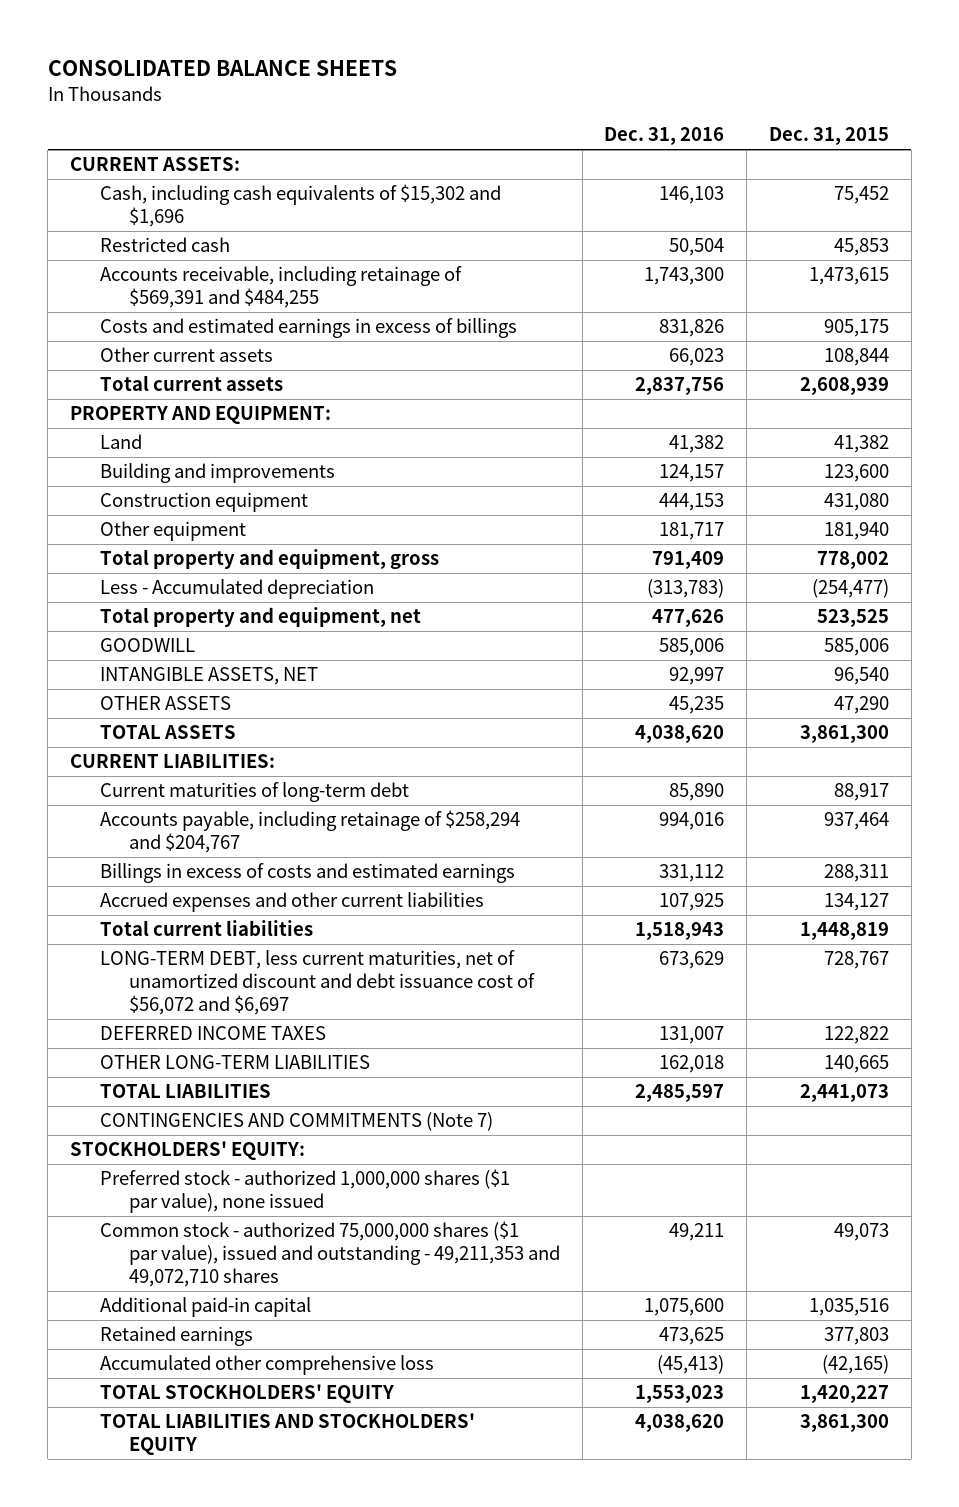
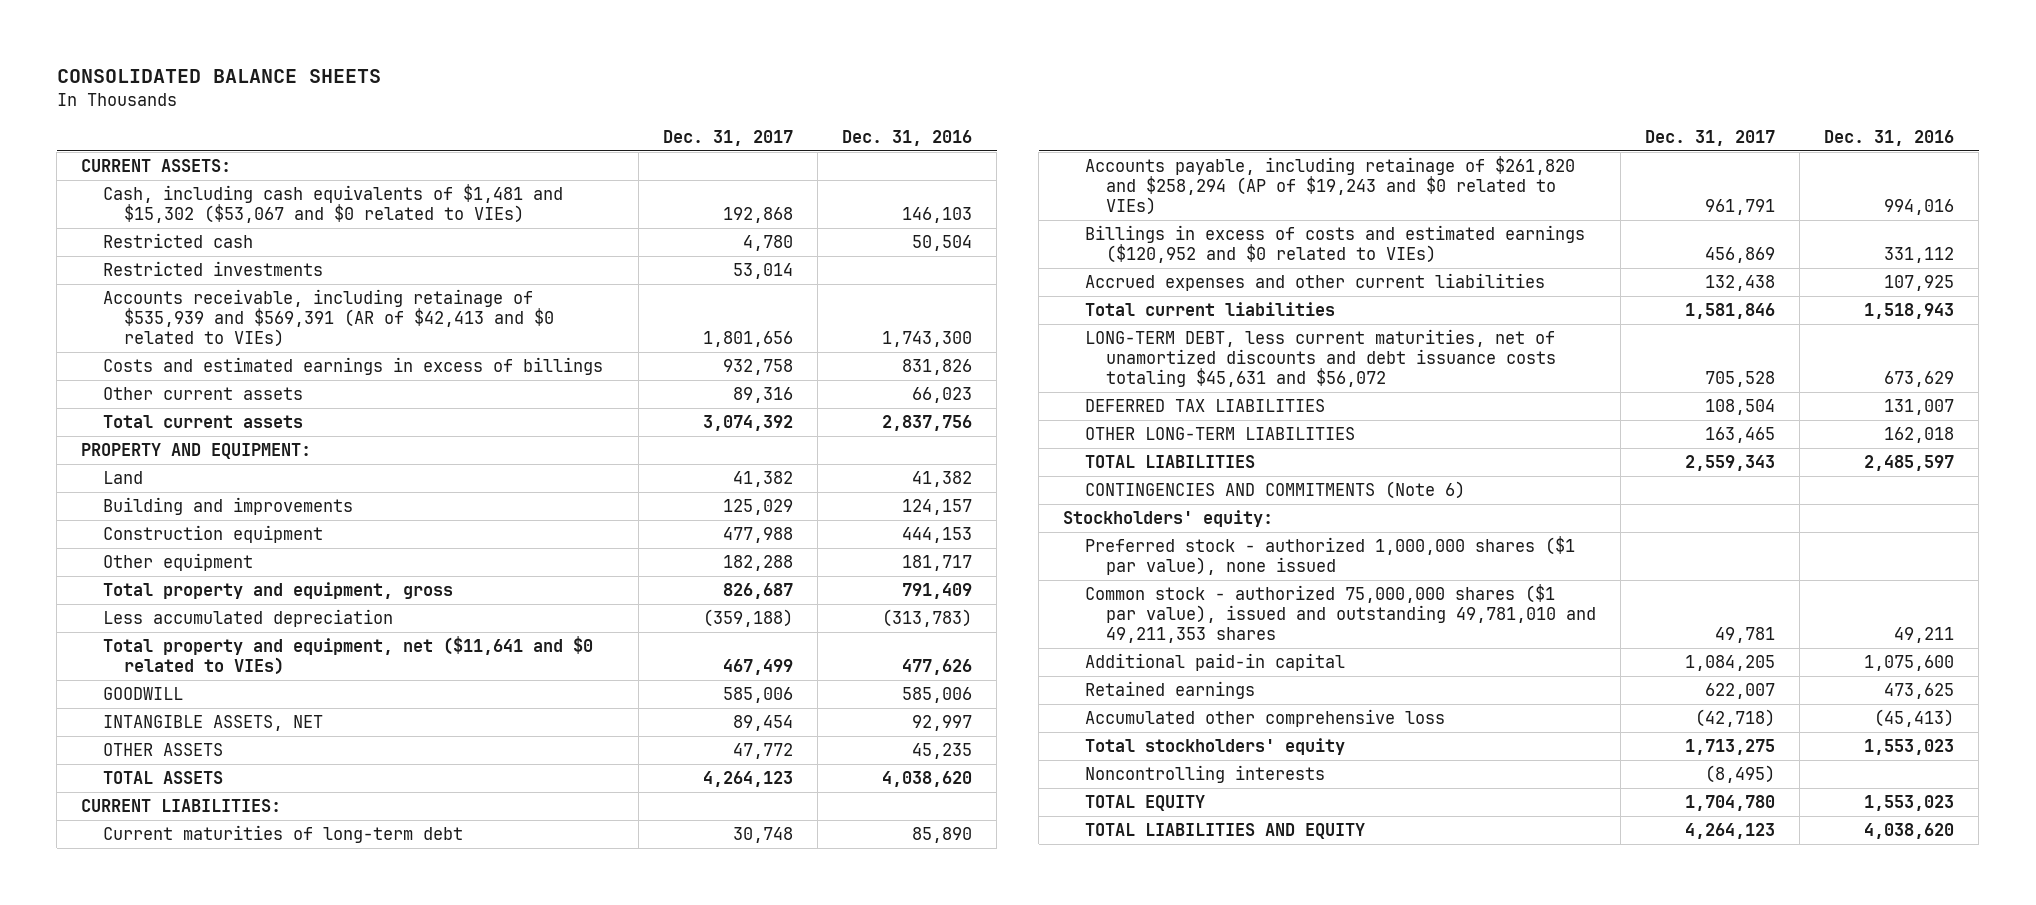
[769,126,890,145] Dec. 31, 2015 -> none
none -> [663,129,794,146] Dec. 31, 2017
[99,184,501,227] Cash, including cash equivalents of $15,302 and $1,696 -> [102,184,563,224] Cash, including cash equivalents of $1,481 and $15,302 ($53,067 and $0 related to VIEs)
none -> [102,261,323,277] Restricted investments
[99,266,462,308] Accounts receivable, including retainage of $569,391 and $484,255 -> [102,289,555,348] Accounts receivable, including retainage of $535,939 and $569,391 (AR of $42,413 and $0 related to VIEs)
[99,579,374,600] Less - Accumulated depreciation -> [102,609,393,628] Less accumulated depreciation
[99,607,421,628] Total property and equipment, net -> [102,636,593,676] Total property and equipment, net ($11,641 and $0 related to VIEs)
[99,810,520,853] Accounts payable, including retainage of $258,294 and $204,767 -> [1084,156,1575,216] Accounts payable, including retainage of $261,820 and $258,294 (AP of $19,243 and $0 related to VIEs)
[99,863,515,884] Billings in excess of costs and estimated earnings -> [1084,225,1585,264] Billings in excess of costs and estimated earnings ($120,952 and $0 related to VIEs)
[99,950,535,1015] LONG-TERM DEBT, less current maturities, net of unamortized discount and debt issuance cost of $56,072 and $6,697 -> [1084,329,1557,388] LONG-TERM DEBT, less current maturities, net of unamortized discounts and debt issuance costs totaling $45,631 and $56,072
[99,1026,326,1041] DEFERRED INCOME TAXES -> [1084,399,1325,413] DEFERRED TAX LIABILITIES
[99,1112,493,1132] CONTINGENCIES AND COMMITMENTS (Note 7) -> [1084,481,1465,500] CONTINGENCIES AND COMMITMENTS (Note 6)
[70,1141,306,1161] STOCKHOLDERS' EQUITY: -> [1063,510,1274,528] Stockholders' equity:
[99,1221,560,1287] Common stock - authorized 75,000,000 shares ($1 par value), issued and outstanding - 49,211,353 and 49,072,710 shares -> [1084,584,1597,644] Common stock - authorized 75,000,000 shares ($1 par value), issued and outstanding 49,781,010 and 49,211,353 shares
[99,1384,394,1404] TOTAL STOCKHOLDERS' EQUITY -> [1084,738,1345,756] Total stockholders' equity
none -> [1084,765,1325,784] Noncontrolling interests
none -> [1084,795,1205,812] TOTAL EQUITY
[99,1413,475,1455] TOTAL LIABILITIES AND STOCKHOLDERS' EQUITY -> [1084,823,1365,840] TOTAL LIABILITIES AND EQUITY

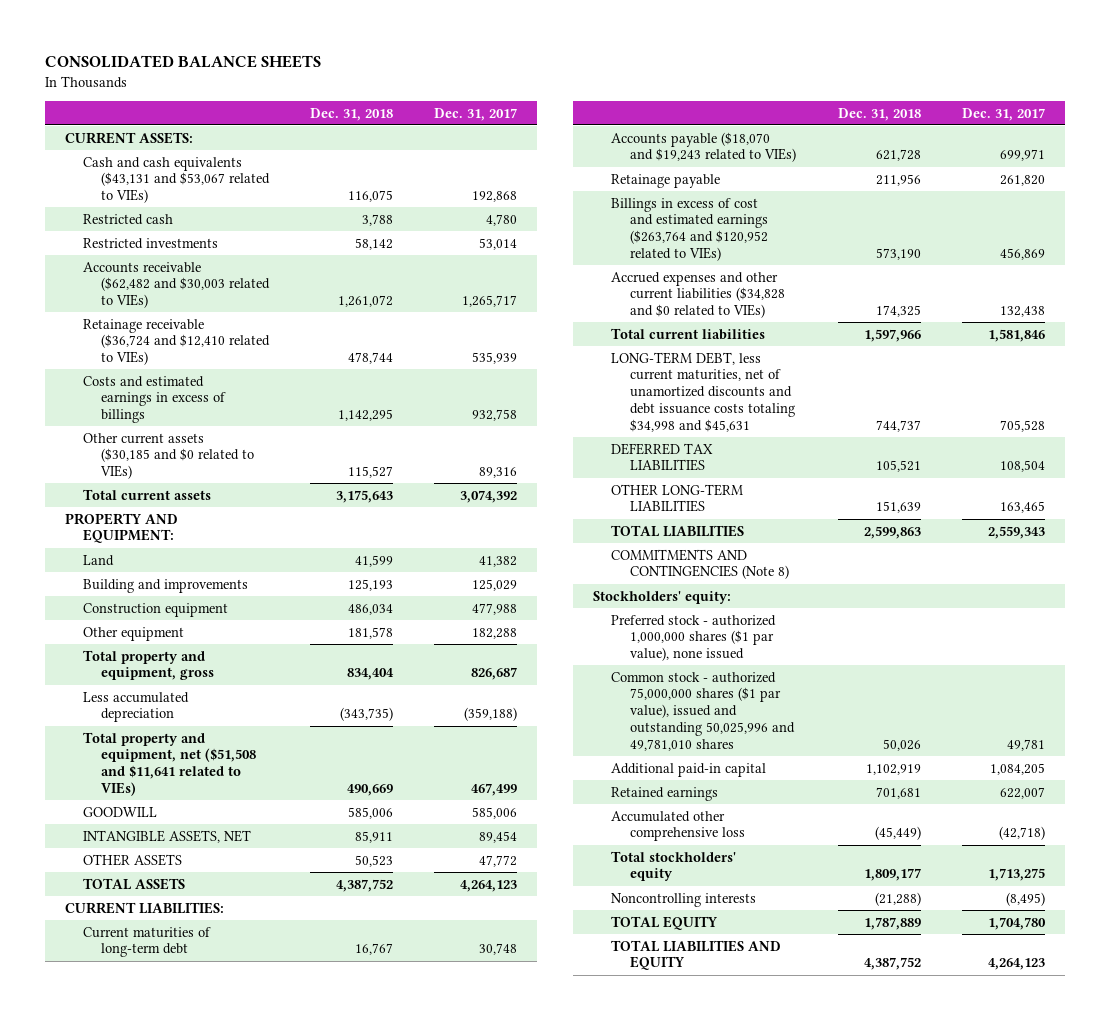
[842,129,973,146] Dec. 31, 2016 -> none
none -> [309,107,393,121] Dec. 31, 2018
[102,184,563,224] Cash, including cash equivalents of $1,481 and $15,302 ($53,067 and $0 related to VIEs) -> [83,156,271,204] Cash and cash equivalents ($43,131 and $53,067 related to VIEs)
[102,289,555,348] Accounts receivable, including retainage of $535,939 and $569,391 (AR of $42,413 and $0 related to VIEs) -> [83,261,271,309] Accounts receivable ($62,482 and $30,003 related to VIEs)
[703,331,794,348] 1,801,656 -> [461,295,517,308] 1,265,717
none -> [83,318,271,366] Retainage receivable ($36,724 and $12,410 related to VIEs)
[102,387,303,401] Other current assets -> [83,432,255,480] Other current assets ($30,185 and $0 related to VIEs)
[102,636,593,676] Total property and equipment, net ($11,641 and $0 related to VIEs) -> [83,731,257,796] Total property and equipment, net ($51,508 and $11,641 related to VIEs)
[1084,156,1575,216] Accounts payable, including retainage of $261,820 and $258,294 (AP of $19,243 and $0 related to VIEs) -> [611,131,796,163] Accounts payable ($18,070 and $19,243 related to VIEs)
[1705,199,1776,216] 961,791 -> [999,149,1045,162] 699,971
none -> [611,173,721,188] Retainage payable
[1084,225,1585,264] Billings in excess of costs and estimated earnings ($120,952 and $0 related to VIEs) -> [611,197,768,261] Billings in excess of cost and estimated earnings ($263,764 and $120,952 related to VIEs)
[1084,273,1545,292] Accrued expenses and other current liabilities -> [611,271,785,319] Accrued expenses and other current liabilities ($34,828 and $0 related to VIEs)
[1084,329,1557,388] LONG-TERM DEBT, less current maturities, net of unamortized discounts and debt issuance costs totaling $45,631 and $56,072 -> [611,351,795,432] LONG-TERM DEBT, less current maturities, net of unamortized discounts and debt issuance costs totaling $34,998 and $45,631
[1084,481,1465,500] CONTINGENCIES AND COMMITMENTS (Note 6) -> [611,548,789,580] COMMITMENTS AND CONTINGENCIES (Note 8)
[1084,584,1597,644] Common stock - authorized 75,000,000 shares ($1 par value), issued and outstanding 49,781,010 and 49,211,353 shares -> [611,671,795,751] Common stock - authorized 75,000,000 shares ($1 par value), issued and outstanding 50,025,996 and 49,781,010 shares

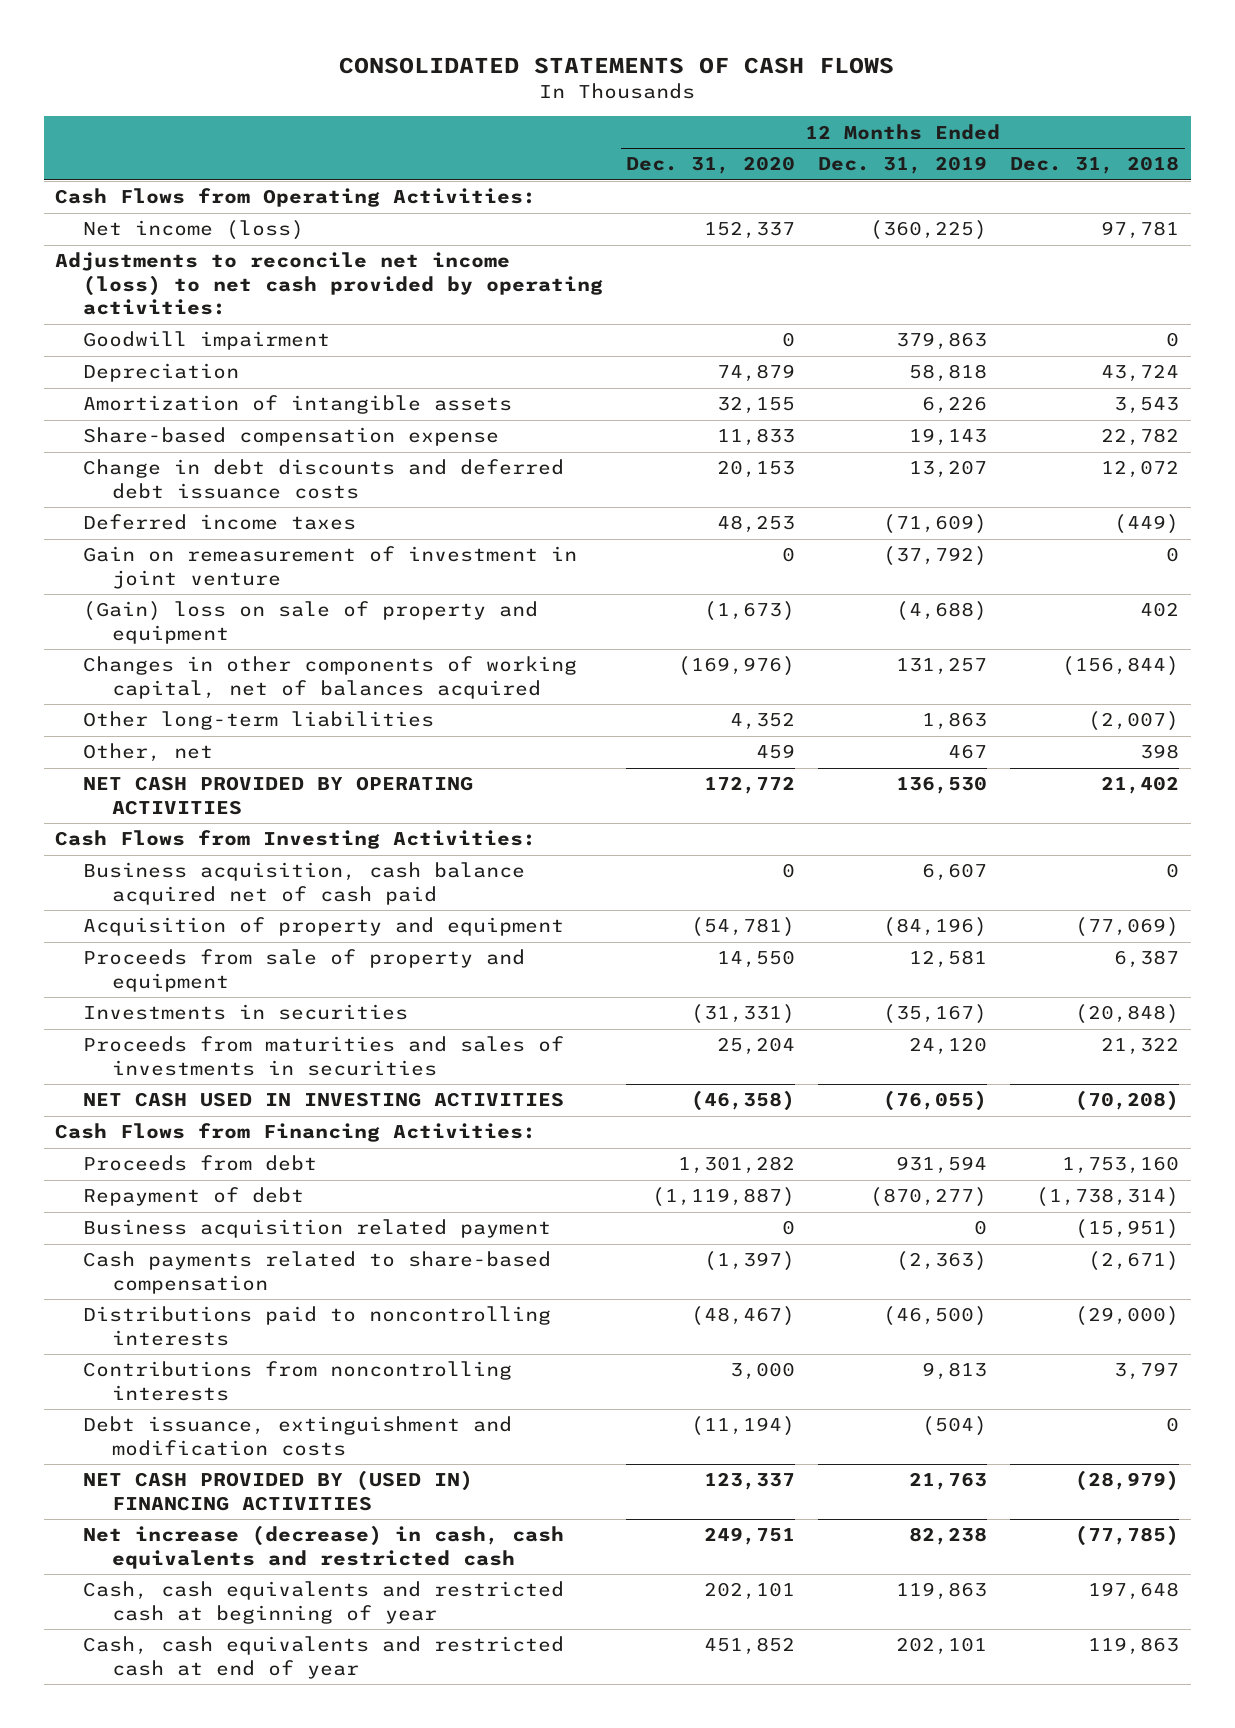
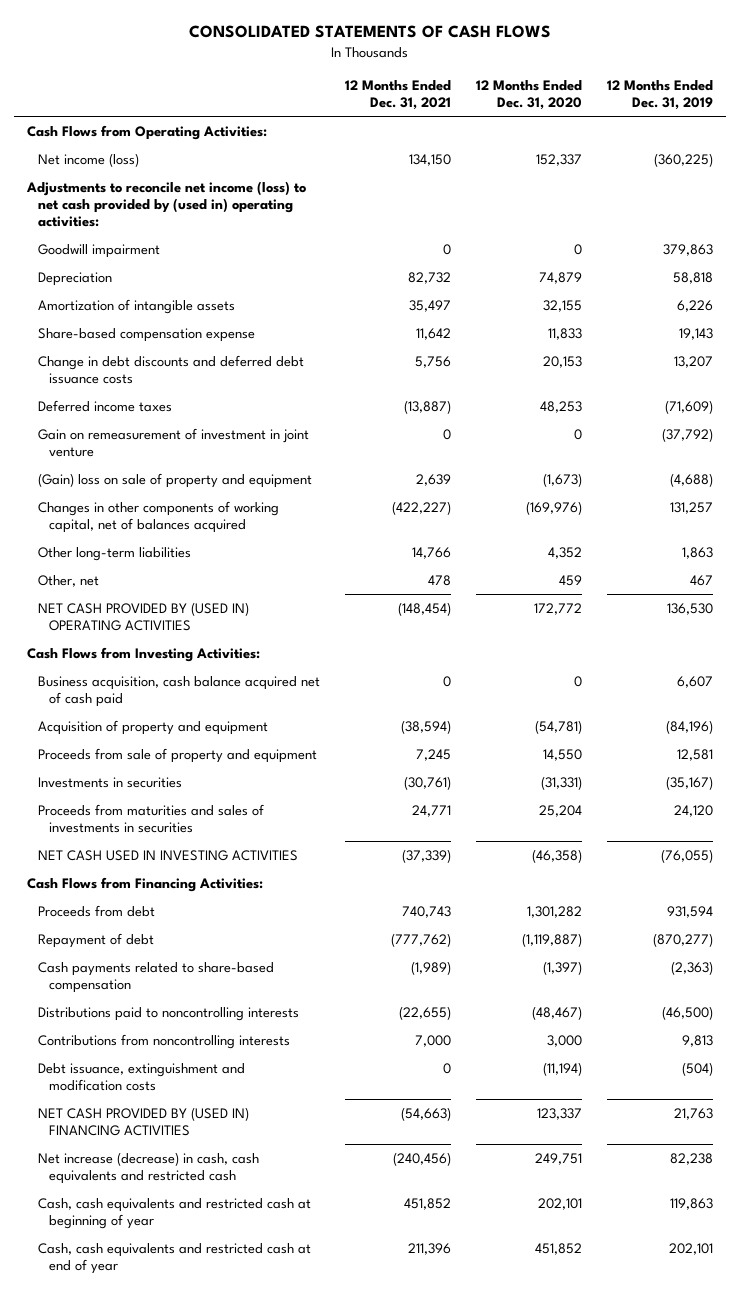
[1010,156,1180,175] Dec. 31, 2018 -> none
none -> [344,80,451,111] 12 Months Ended Dec. 31, 2021
[55,252,604,316] Adjustments to reconcile net income (loss) to net cash provided by operating activities: -> [25,180,306,227] Adjustments to reconcile net income (loss) to net cash provided by (used in) operating activities:
[83,776,474,815] NET CASH PROVIDED BY OPERATING ACTIVITIES -> [37,601,249,631] NET CASH PROVIDED BY (USED IN) OPERATING ACTIVITIES
[83,1219,552,1239] Business acquisition related payment -> none

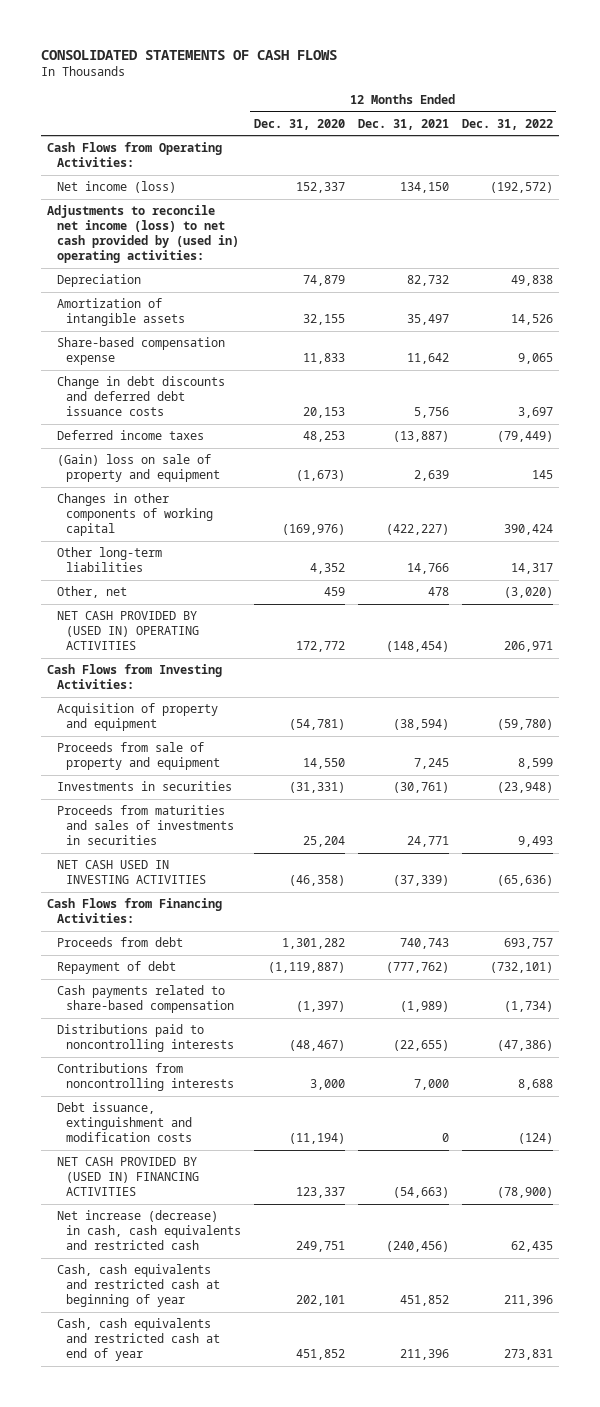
[607,80,714,111] 12 Months Ended Dec. 31, 2019 -> none
none -> [461,118,553,130] Dec. 31, 2022
[37,243,160,258] Goodwill impairment -> none
[37,427,309,457] Gain on remeasurement of investment in joint venture -> none
[37,500,279,533] Changes in other components of working capital, net of balances acquired -> [56,493,213,537] Changes in other components of working capital
[37,675,320,707] Business acquisition, cash balance acquired net of cash paid -> none

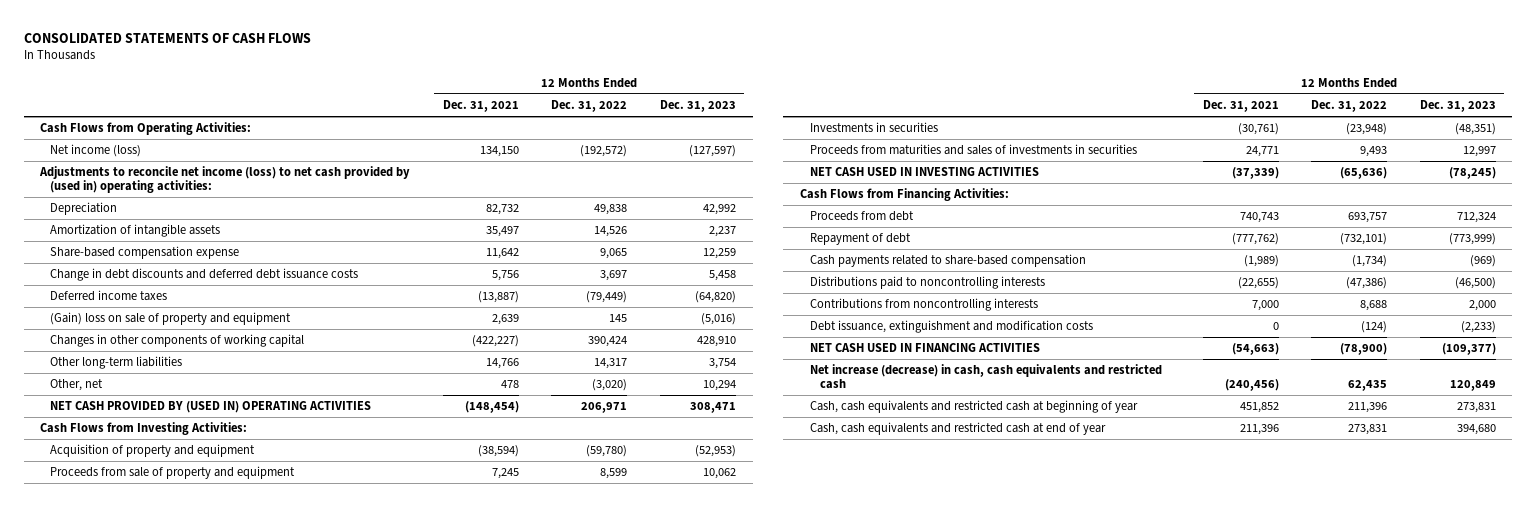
[253,118,345,130] Dec. 31, 2020 -> none
none -> [660,100,737,113] Dec. 31, 2023
[56,1157,199,1197] NET CASH PROVIDED BY (USED IN) FINANCING ACTIVITIES -> [810,343,1041,353] NET CASH USED IN FINANCING ACTIVITIES

